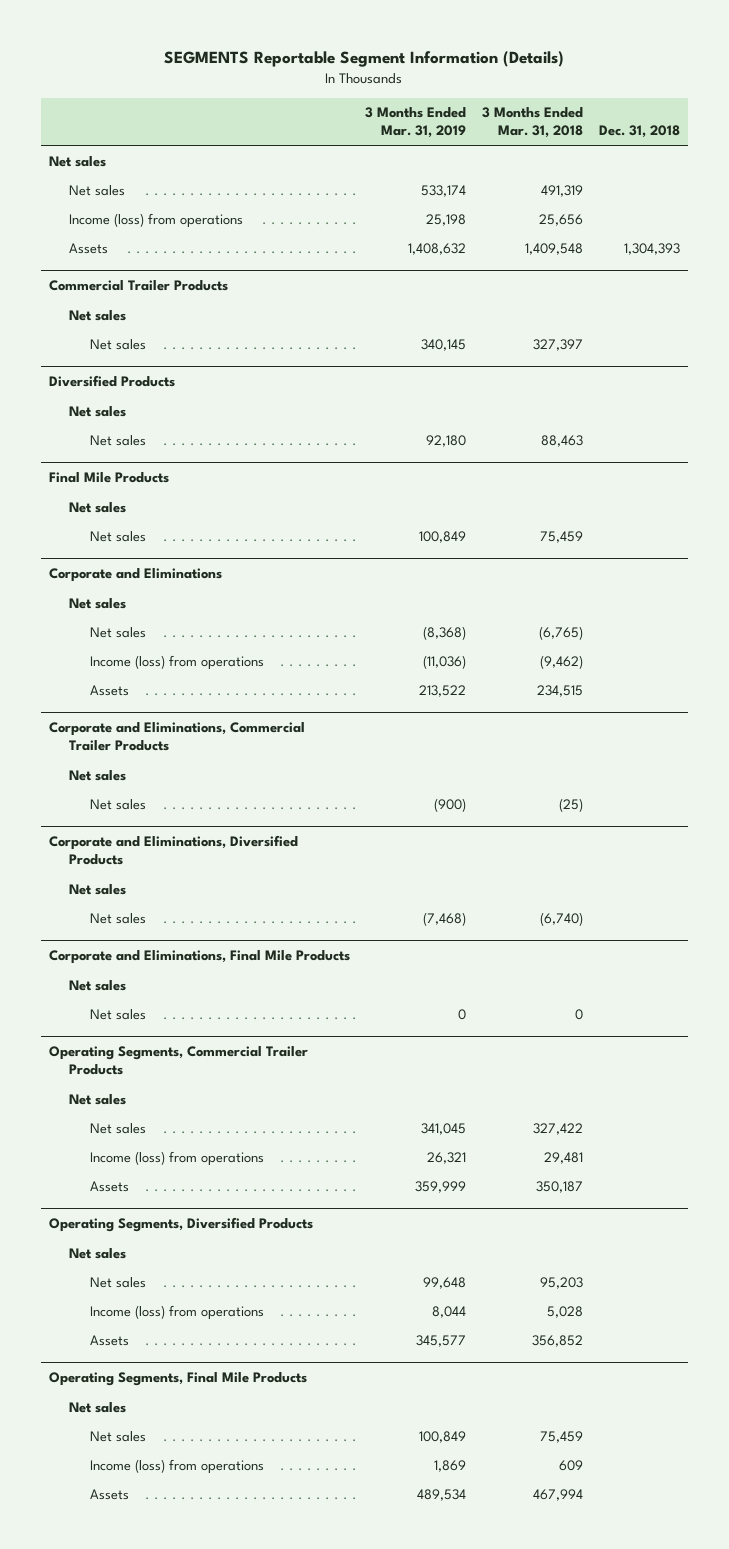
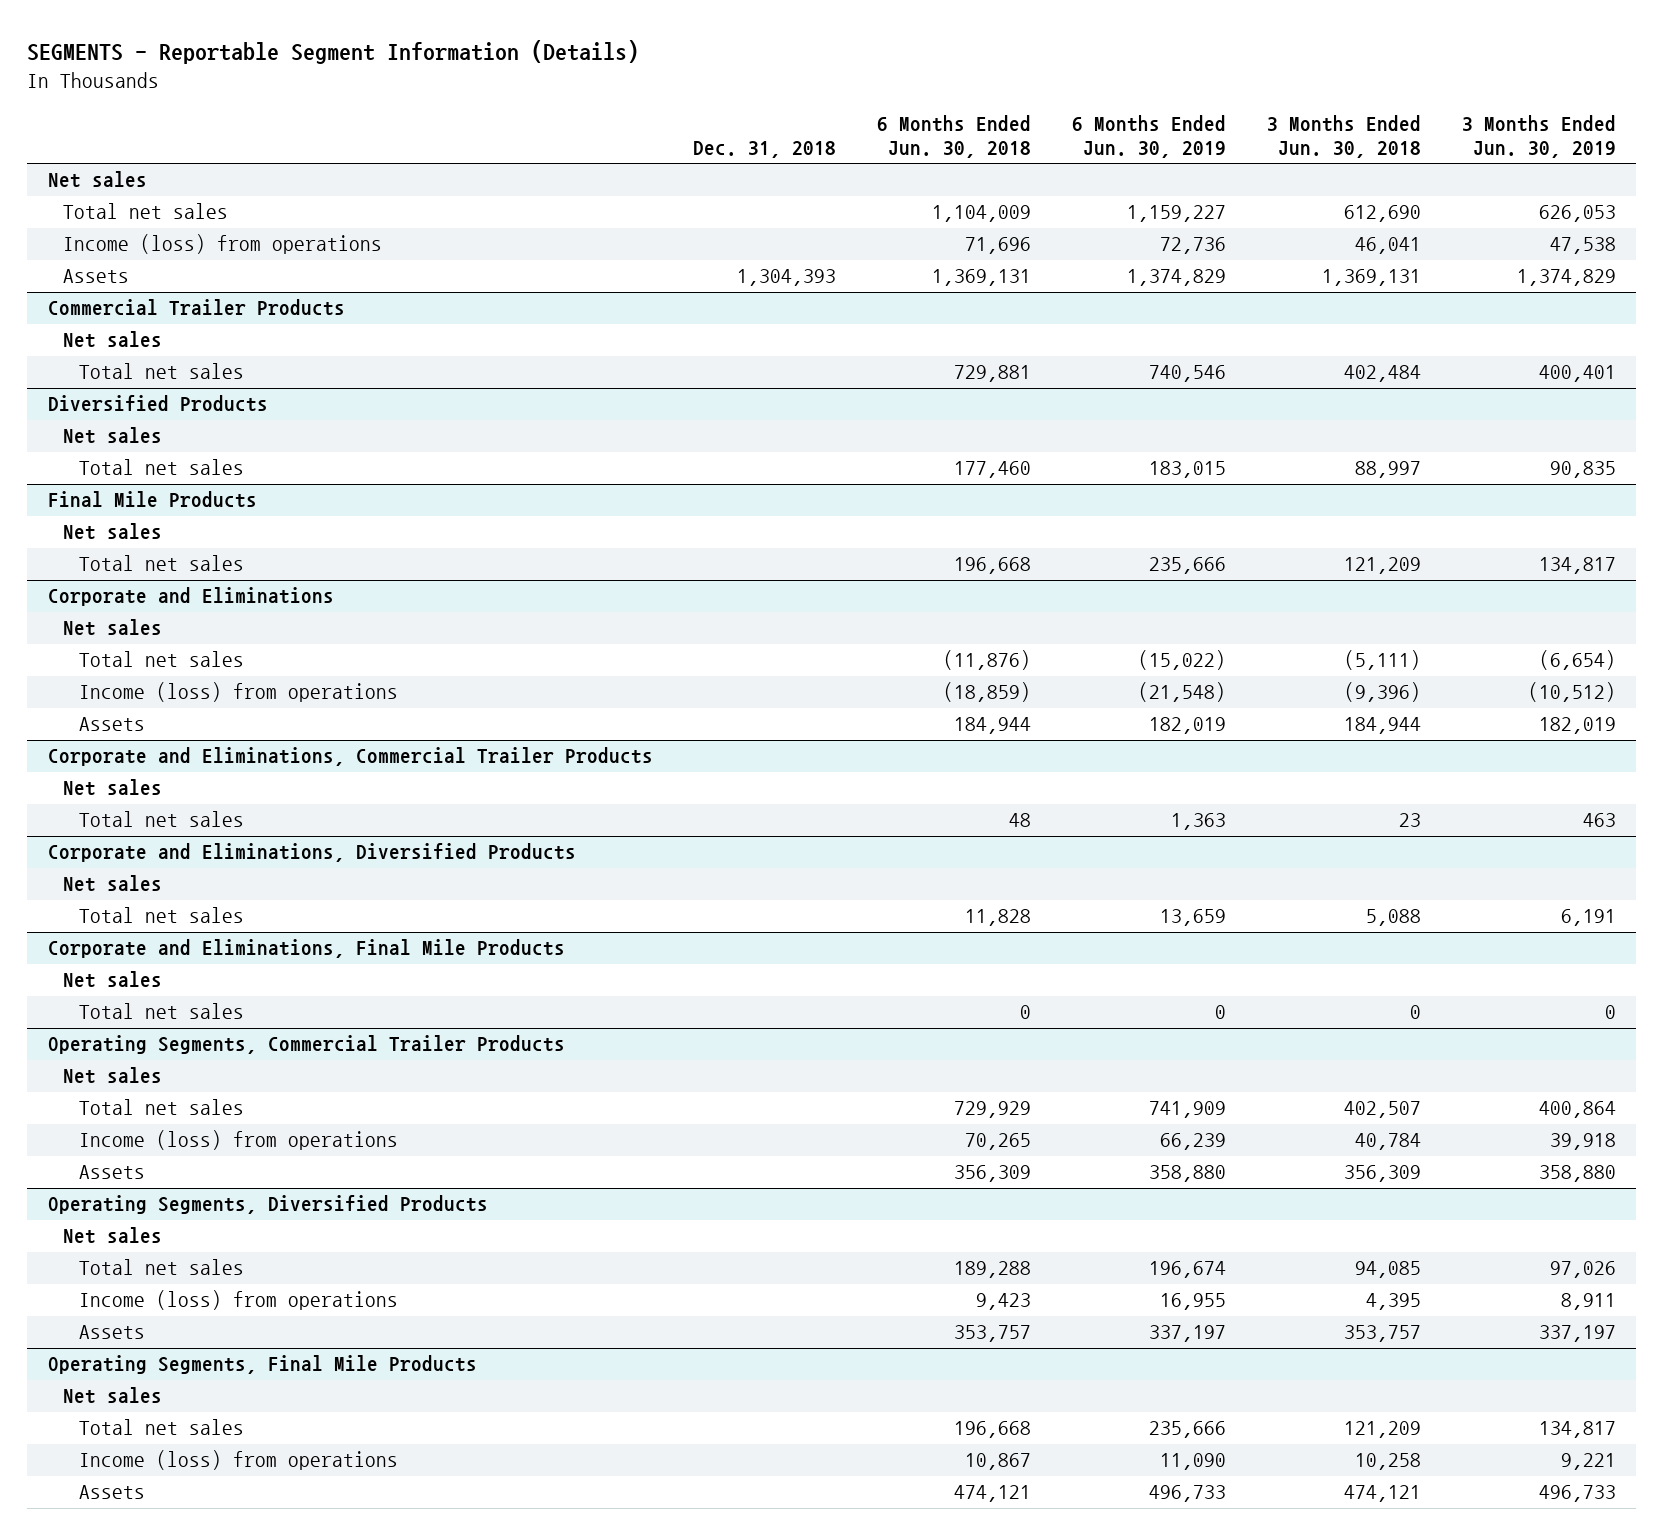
[164,51,565,68] SEGMENTS Reportable Segment Information (Details) -> [27,40,640,65] SEGMENTS - Reportable Segment Information (Details)
[365,107,467,139] 3 Months Ended Mar. 31, 2019 -> none
[482,107,584,139] 3 Months Ended Mar. 31, 2018 -> none
none -> [877,114,1032,158] 6 Months Ended Jun. 30, 2018
none -> [1071,114,1226,158] 6 Months Ended Jun. 30, 2019
none -> [1266,114,1421,158] 3 Months Ended Jun. 30, 2018
none -> [1461,114,1616,158] 3 Months Ended Jun. 30, 2019
[69,184,126,196] Net sales -> [63,203,229,220] Total net sales
[90,338,147,350] Net sales -> [79,363,245,380] Total net sales
[90,434,147,446] Net sales -> [79,459,245,476] Total net sales
[90,530,147,542] Net sales -> [79,555,245,572] Total net sales
[90,626,147,638] Net sales -> [79,651,245,668] Total net sales
[90,798,147,810] Net sales -> [79,811,245,828] Total net sales
[90,912,147,924] Net sales -> [79,907,245,924] Total net sales
[90,1008,147,1020] Net sales -> [79,1003,245,1020] Total net sales
[90,1122,147,1134] Net sales -> [79,1099,245,1116] Total net sales
[90,1276,147,1288] Net sales -> [79,1259,245,1276] Total net sales
[90,1430,147,1442] Net sales -> [79,1419,245,1436] Total net sales

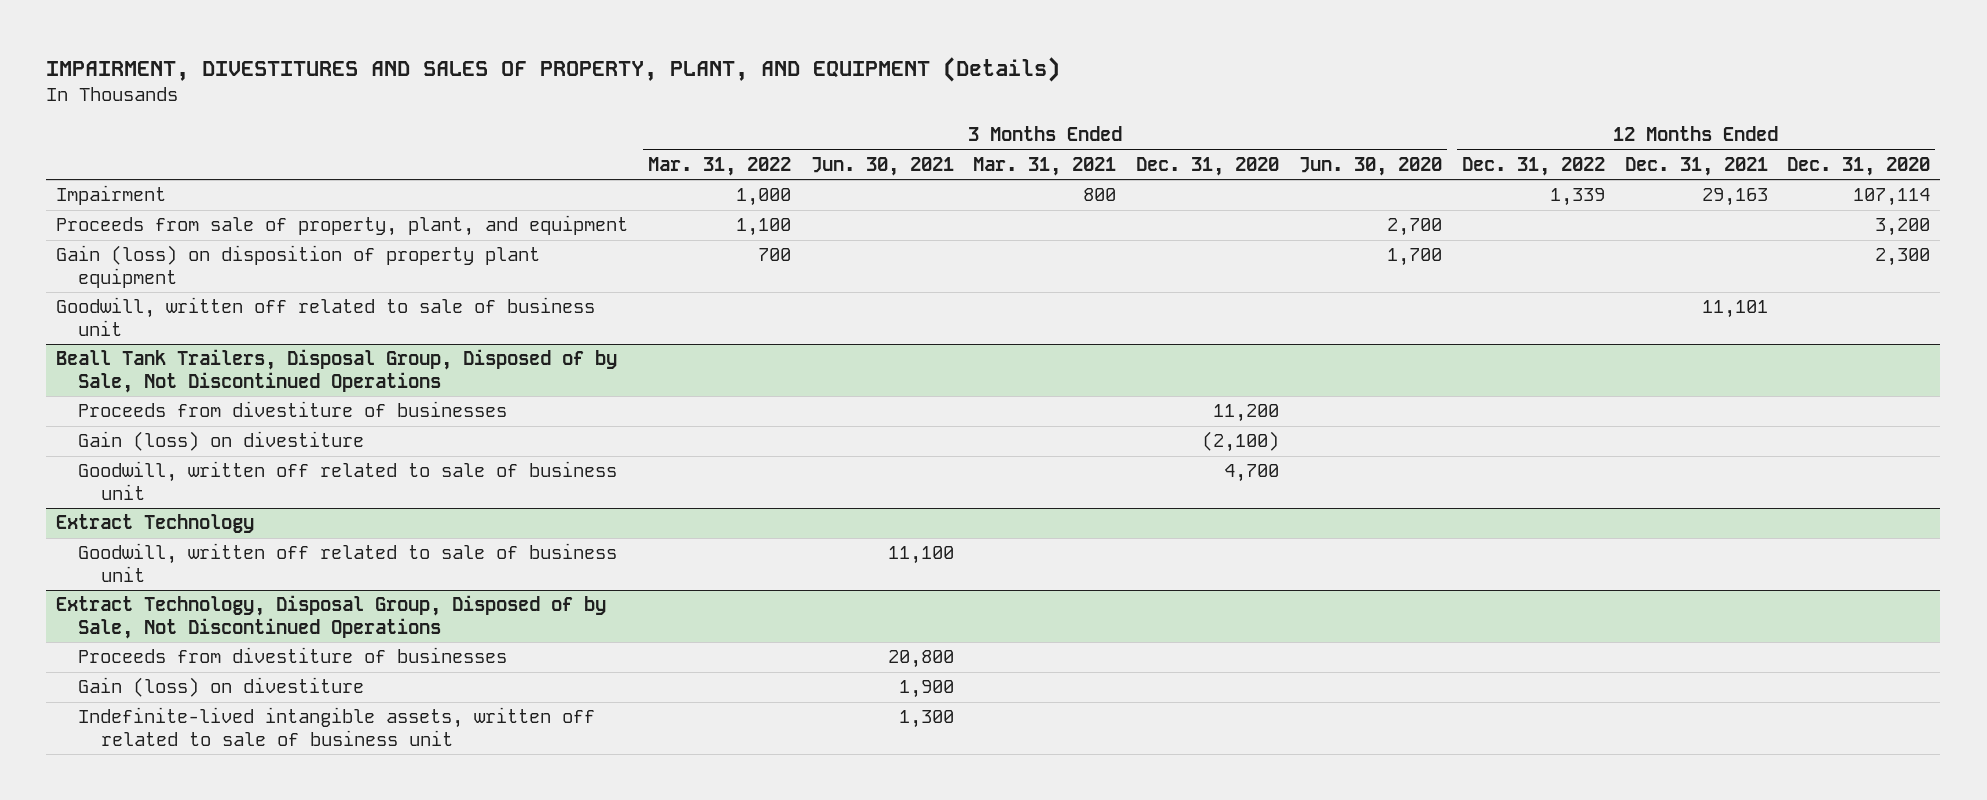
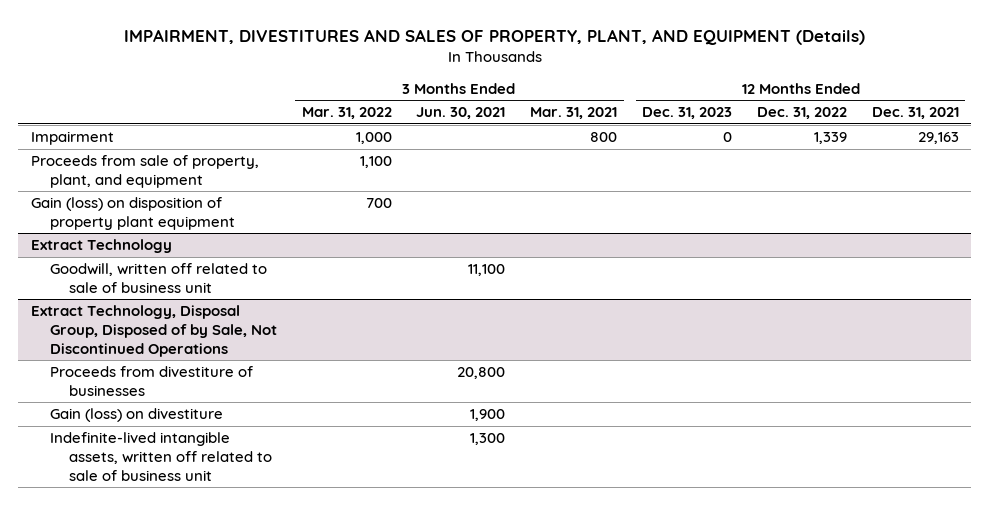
[1136,157,1280,177] Dec. 31, 2020 -> none
[1299,157,1443,177] Jun. 30, 2020 -> none
[1787,157,1931,177] Dec. 31, 2020 -> none
none -> [642,107,733,120] Dec. 31, 2023
[56,297,596,337] Goodwill, written off related to sale of business unit -> none
[56,349,618,394] Beall Tank Trailers, Disposal Group, Disposed of by Sale, Not Discontinued Operations -> none
[78,401,508,418] Proceeds from divestiture of businesses -> none
[78,431,365,452] Gain (loss) on divestiture -> none
[78,461,618,501] Goodwill, written off related to sale of business unit -> none

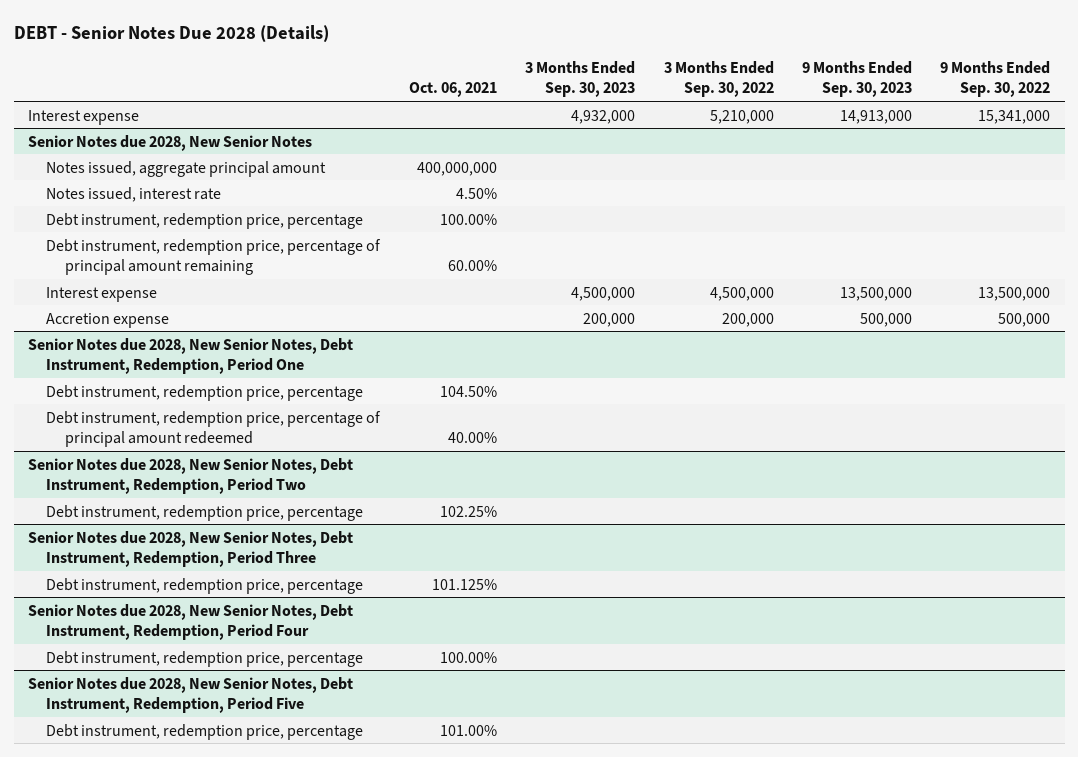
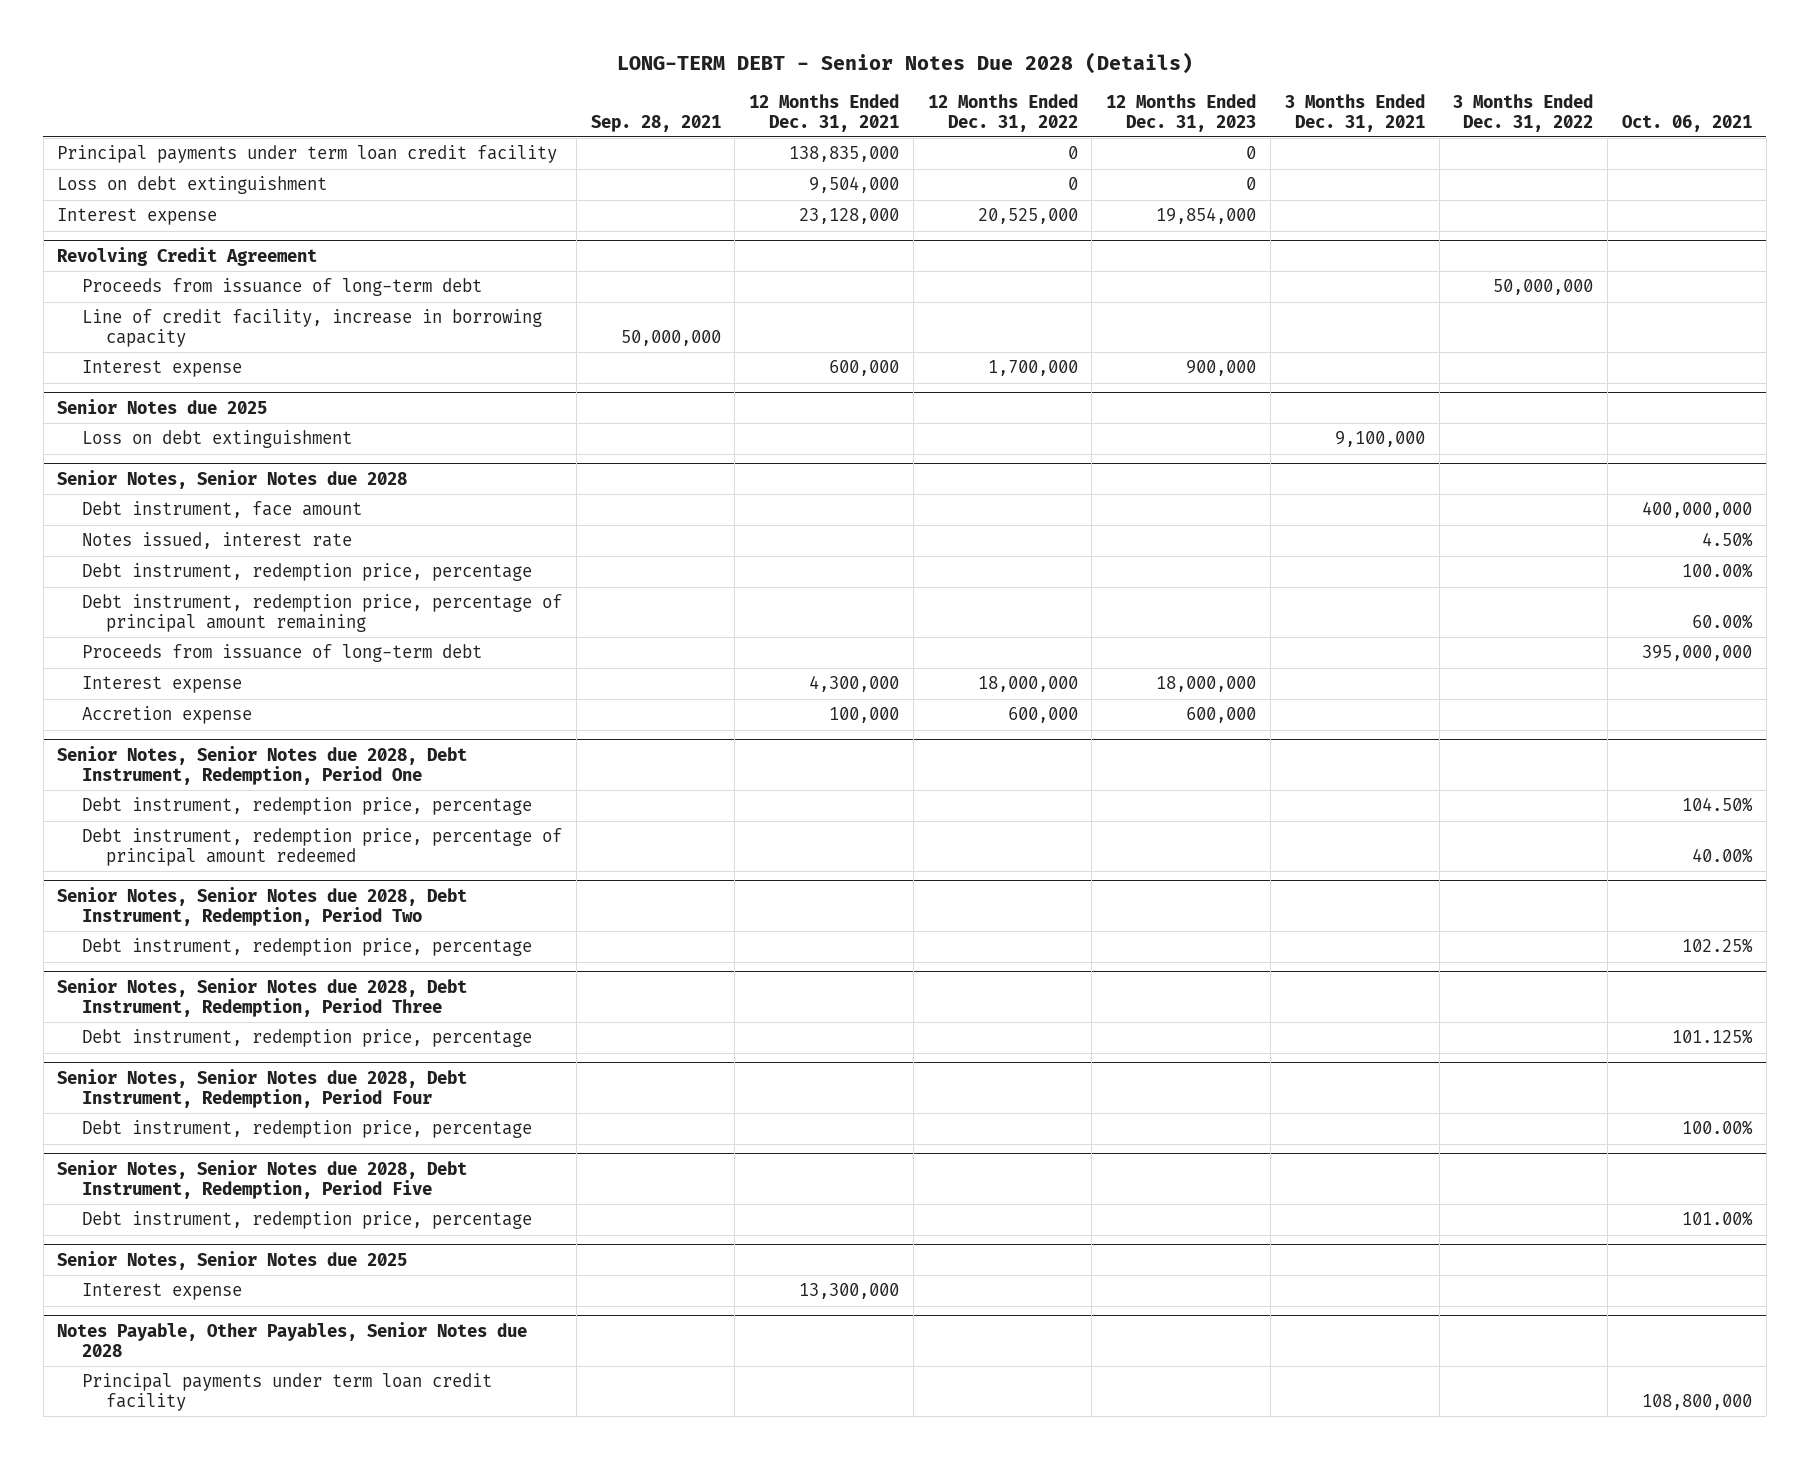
[13,24,329,42] DEBT - Senior Notes Due 2028 (Details) -> [616,51,1193,74] LONG-TERM DEBT - Senior Notes Due 2028 (Details)
[525,61,636,98] 3 Months Ended Sep. 30, 2023 -> none
[663,61,774,98] 3 Months Ended Sep. 30, 2022 -> none
[801,61,912,98] 9 Months Ended Sep. 30, 2023 -> none
[940,61,1051,98] 9 Months Ended Sep. 30, 2022 -> none
none -> [590,114,721,132] Sep. 28, 2021
none -> [749,93,900,132] 12 Months Ended Dec. 31, 2021
none -> [927,93,1078,132] 12 Months Ended Dec. 31, 2022
none -> [1106,93,1257,132] 12 Months Ended Dec. 31, 2023
none -> [1284,93,1425,132] 3 Months Ended Dec. 31, 2021
none -> [1453,93,1594,132] 3 Months Ended Dec. 31, 2022
none -> [57,145,558,164] Principal payments under term loan credit facility
none -> [57,176,328,195] Loss on debt extinguishment
none -> [57,247,318,267] Revolving Credit Agreement
none -> [81,278,482,297] Proceeds from issuance of long-term debt
none -> [81,309,542,348] Line of credit facility, increase in borrowing capacity
none -> [81,360,242,378] Interest expense
none -> [57,399,268,415] Senior Notes due 2025
none -> [81,430,352,449] Loss on debt extinguishment
[28,134,313,151] Senior Notes due 2028, New Senior Notes -> [57,470,408,490] Senior Notes, Senior Notes due 2028
[46,160,327,177] Notes issued, aggregate principal amount -> [81,501,362,519] Debt instrument, face amount
none -> [81,644,482,663] Proceeds from issuance of long-term debt
[28,337,354,374] Senior Notes due 2028, New Senior Notes, Debt Instrument, Redemption, Period One -> [57,746,468,785] Senior Notes, Senior Notes due 2028, Debt Instrument, Redemption, Period One
[28,457,354,494] Senior Notes due 2028, New Senior Notes, Debt Instrument, Redemption, Period Two -> [57,887,468,926] Senior Notes, Senior Notes due 2028, Debt Instrument, Redemption, Period Two
[28,530,354,567] Senior Notes due 2028, New Senior Notes, Debt Instrument, Redemption, Period Three -> [57,978,468,1017] Senior Notes, Senior Notes due 2028, Debt Instrument, Redemption, Period Three
[28,603,354,640] Senior Notes due 2028, New Senior Notes, Debt Instrument, Redemption, Period Four -> [57,1069,468,1108] Senior Notes, Senior Notes due 2028, Debt Instrument, Redemption, Period Four
[28,676,354,713] Senior Notes due 2028, New Senior Notes, Debt Instrument, Redemption, Period Five -> [57,1160,468,1199] Senior Notes, Senior Notes due 2028, Debt Instrument, Redemption, Period Five
none -> [57,1251,408,1271] Senior Notes, Senior Notes due 2025
none -> [81,1283,242,1301] Interest expense
none -> [57,1322,528,1357] Notes Payable, Other Payables, Senior Notes due 2028
none -> [81,1373,492,1412] Principal payments under term loan credit facility

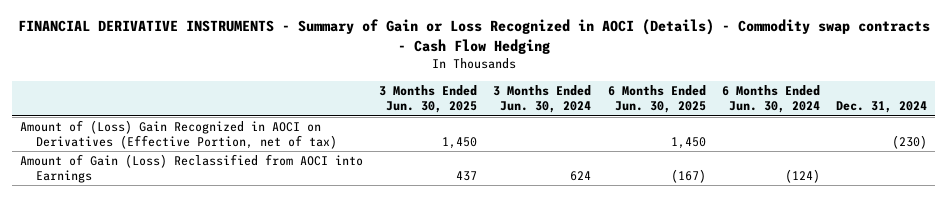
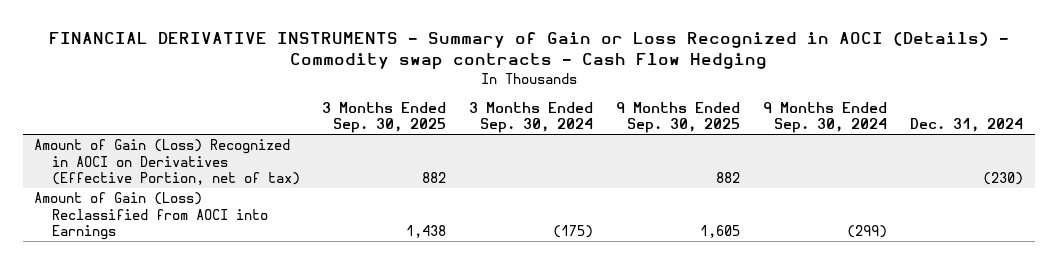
[379,85,478,114] 3 Months Ended Jun. 30, 2025 -> none
[493,85,592,114] 3 Months Ended Jun. 30, 2024 -> none
[607,85,706,114] 6 Months Ended Jun. 30, 2025 -> none
[721,85,820,114] 6 Months Ended Jun. 30, 2024 -> none
none -> [322,101,447,134] 3 Months Ended Sep. 30, 2025
none -> [469,101,594,134] 3 Months Ended Sep. 30, 2024
none -> [616,101,741,134] 9 Months Ended Sep. 30, 2025
none -> [763,101,888,134] 9 Months Ended Sep. 30, 2024
[19,120,338,150] Amount of (Loss) Gain Recognized in AOCI on Derivatives (Effective Portion, net of tax) -> [34,139,300,186] Amount of Gain (Loss) Recognized in AOCI on Derivatives (Effective Portion, net of tax)

